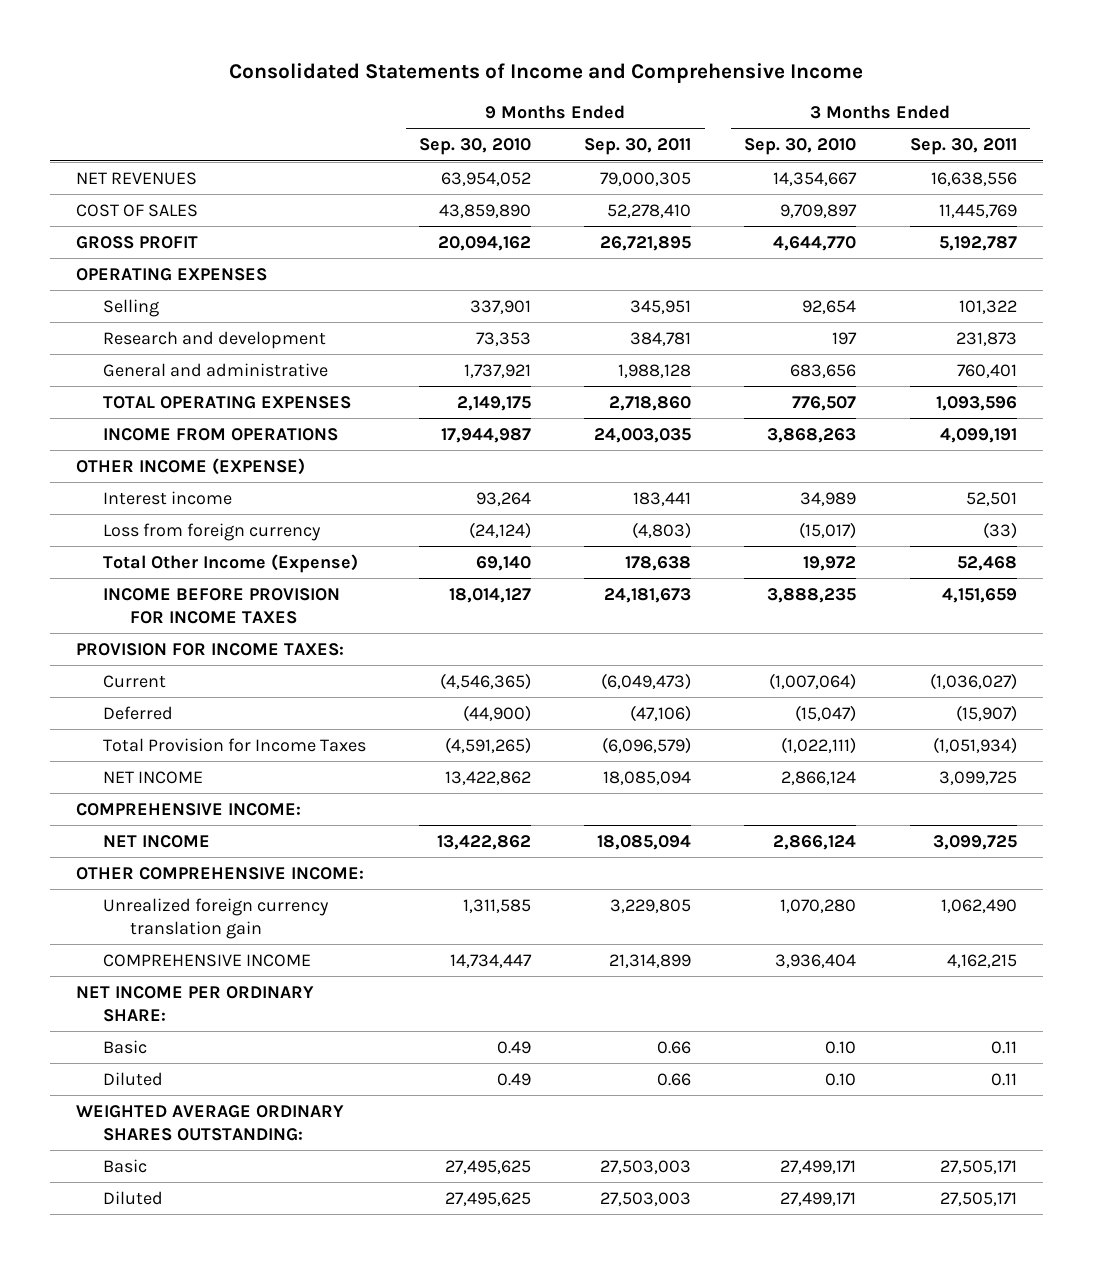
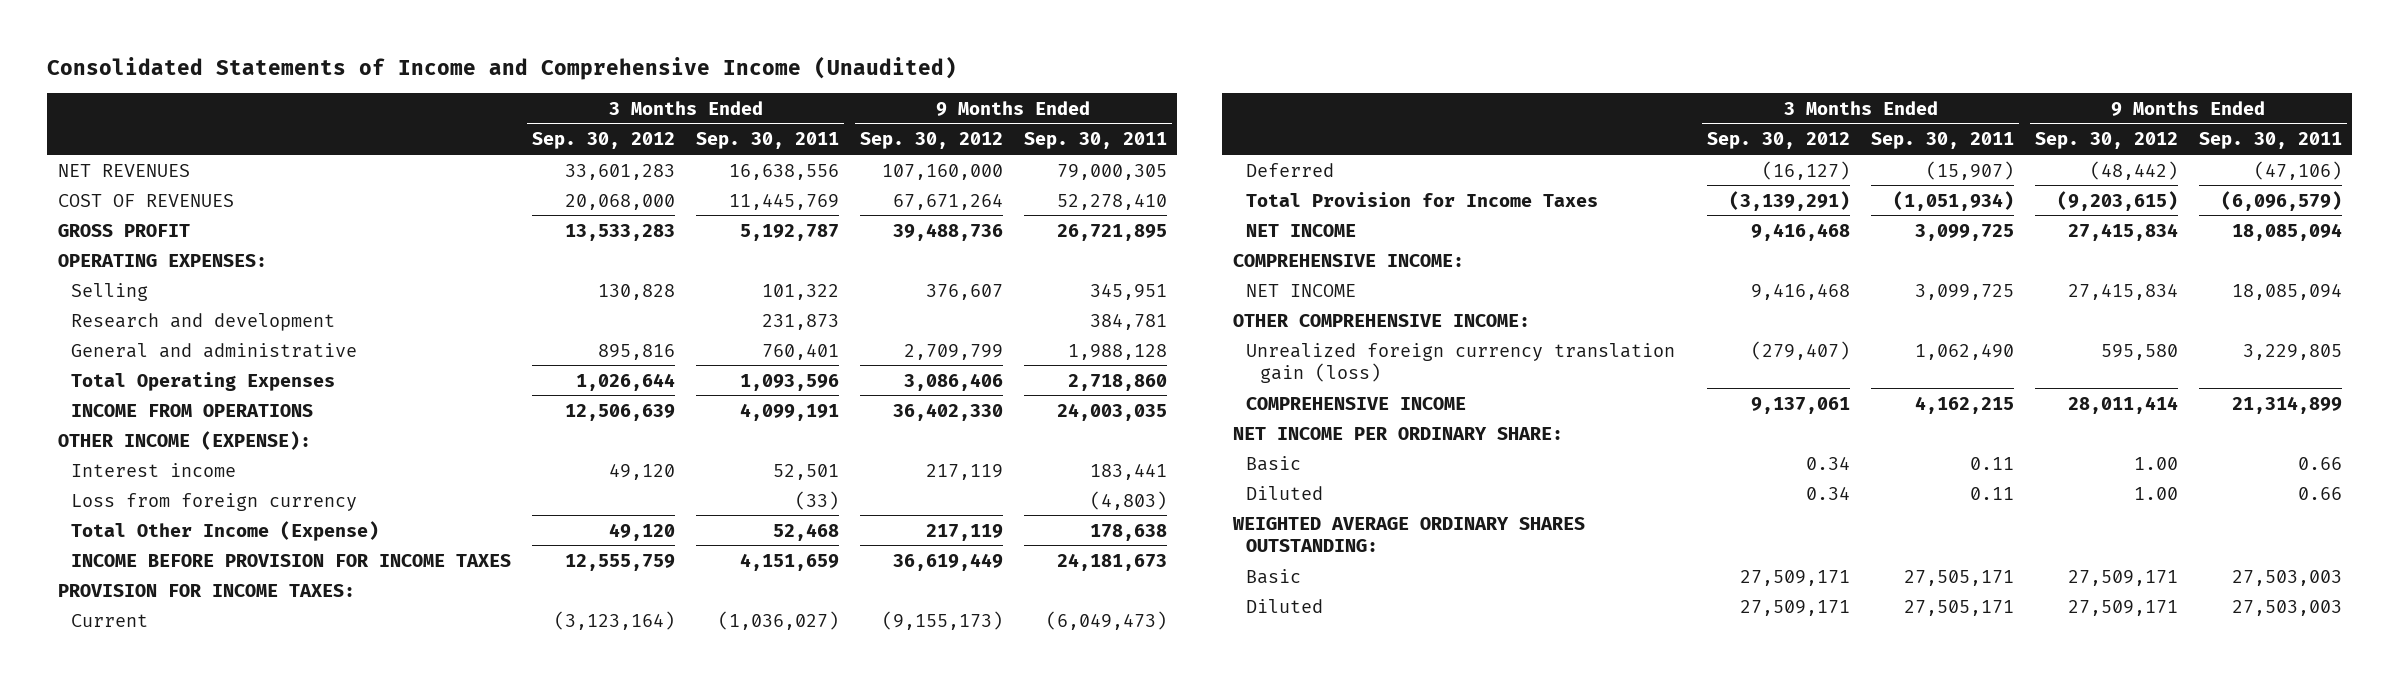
[229,63,864,84] Consolidated Statements of Income and Comprehensive Income -> [47,56,958,81] Consolidated Statements of Income and Comprehensive Income (Unaudited)
[419,138,532,156] Sep. 30, 2010 -> none
[744,138,857,156] Sep. 30, 2010 -> none
none -> [532,132,676,150] Sep. 30, 2012
none -> [860,132,1004,150] Sep. 30, 2012
[76,203,199,217] COST OF SALES -> [57,193,234,207] COST OF REVENUES
[76,267,268,281] OPERATING EXPENSES -> [57,253,267,267] OPERATING EXPENSES:
[103,395,352,409] TOTAL OPERATING EXPENSES -> [71,371,336,391] Total Operating Expenses
[76,457,306,475] OTHER INCOME (EXPENSE) -> [57,430,311,450] OTHER INCOME (EXPENSE):
[103,897,330,939] Unrealized foreign currency translation gain -> [1246,342,1676,383] Unrealized foreign currency translation gain (loss)

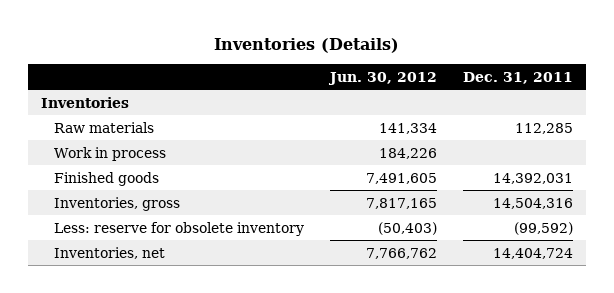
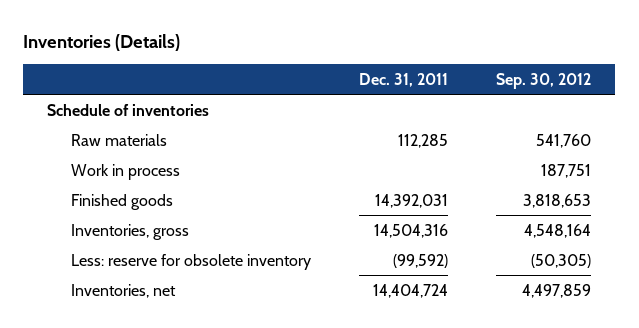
[327,71,437,85] Jun. 30, 2012 -> none
none -> [496,73,592,90] Sep. 30, 2012
[41,96,130,108] Inventories -> [47,103,210,116] Schedule of inventories

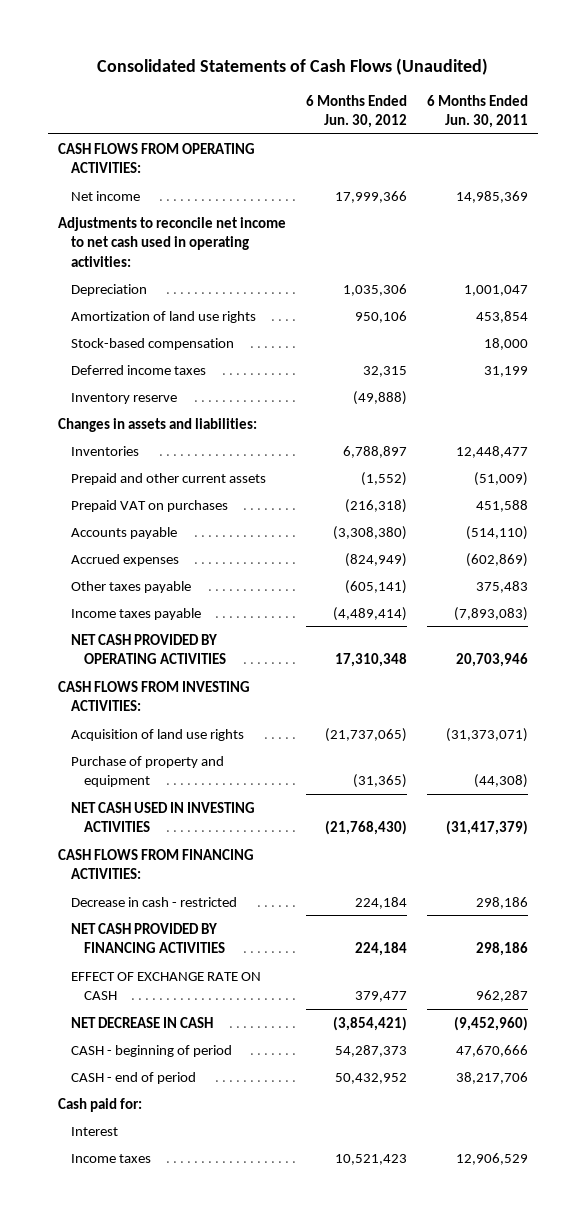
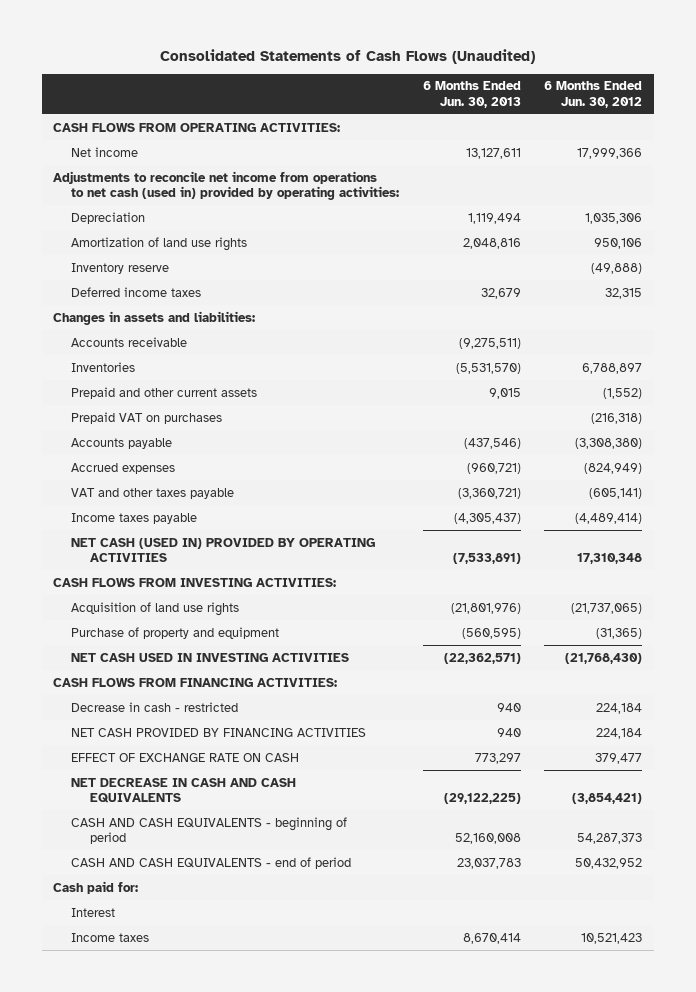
[426,94,528,129] 6 Months Ended Jun. 30, 2011 -> none
none -> [422,81,521,108] 6 Months Ended Jun. 30, 2013
[58,216,287,267] Adjustments to reconcile net income to net cash used in operating activities: -> [53,170,400,200] Adjustments to reconcile net income from operations to net cash (used in) provided by operating activities:
[71,337,235,350] Stock-based compensation -> none
[71,364,207,375] Deferred income taxes -> [71,286,202,297] Deferred income taxes
none -> [71,336,188,347] Accounts receivable
[71,580,192,593] Other taxes payable -> [71,487,235,499] VAT and other taxes payable
[71,633,227,665] NET CASH PROVIDED BY OPERATING ACTIVITIES -> [71,537,376,562] NET CASH (USED IN) PROVIDED BY OPERATING ACTIVITIES
[71,1016,214,1028] NET DECREASE IN CASH -> [71,777,297,803] NET DECREASE IN CASH AND CASH EQUIVALENTS
[71,1044,233,1057] CASH - beginning of period -> [71,816,348,844] CASH AND CASH EQUIVALENTS - beginning of period
[71,1071,197,1084] CASH - end of period -> [71,856,352,869] CASH AND CASH EQUIVALENTS - end of period

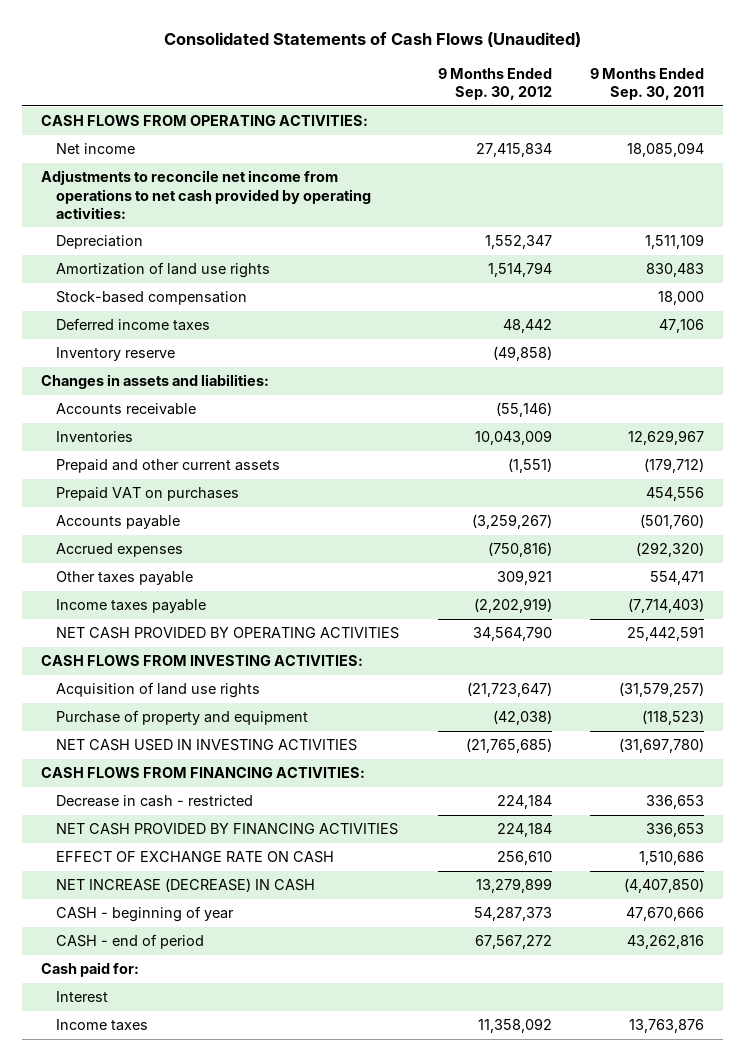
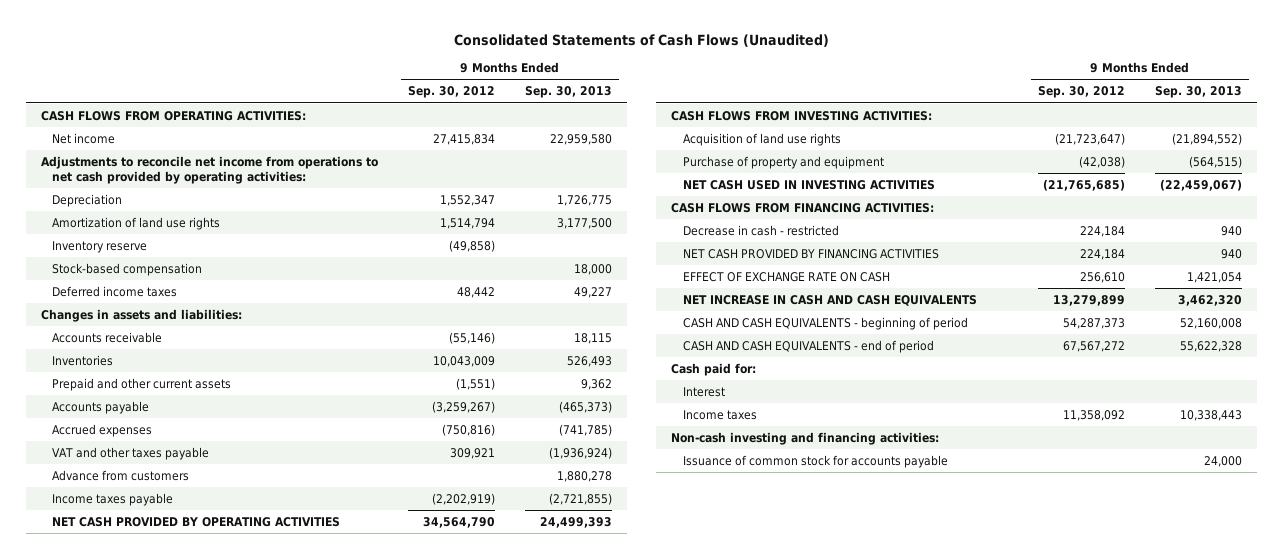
[590,67,705,100] 9 Months Ended Sep. 30, 2011 -> none
none -> [524,86,612,99] Sep. 30, 2013
[56,347,176,362] Inventory reserve -> [52,240,148,253] Inventory reserve
[56,487,240,502] Prepaid VAT on purchases -> none
[56,571,194,586] Other taxes payable -> [52,446,210,460] VAT and other taxes payable
none -> [52,469,190,481] Advance from customers
[56,878,316,893] NET INCREASE (DECREASE) IN CASH -> [682,294,977,306] NET INCREASE IN CASH AND CASH EQUIVALENTS
[56,906,235,923] CASH - beginning of year -> [682,316,968,330] CASH AND CASH EQUIVALENTS - beginning of period
[56,934,205,950] CASH - end of period -> [682,339,934,353] CASH AND CASH EQUIVALENTS - end of period
none -> [671,431,940,445] Non-cash investing and financing activities:
none -> [682,454,948,468] Issuance of common stock for accounts payable

